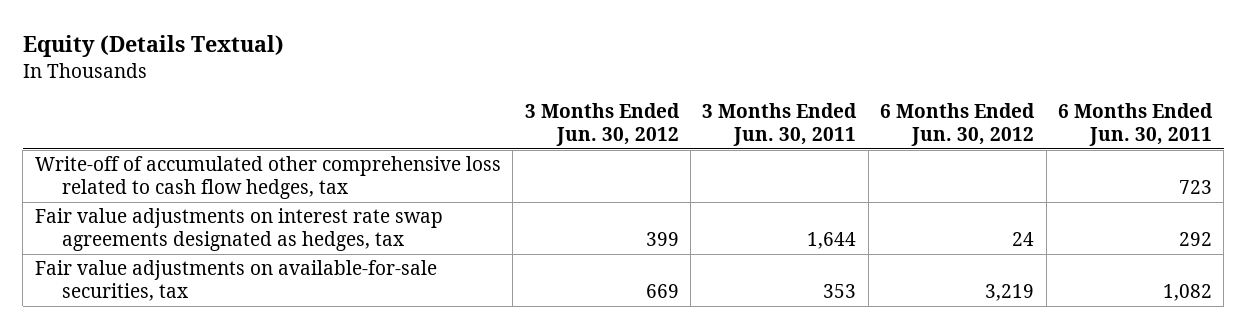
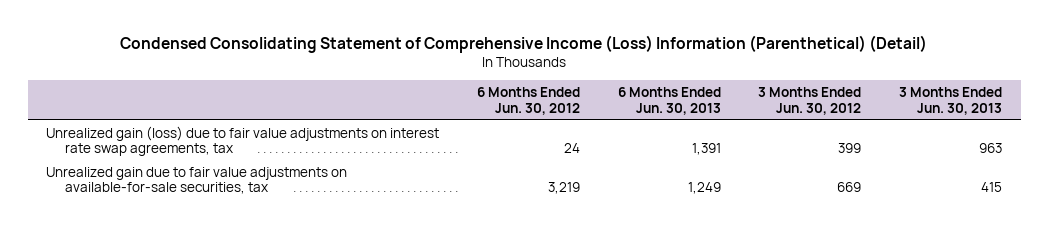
[22,35,284,58] Equity (Details Textual) -> [120,34,928,53] Condensed Consolidating Statement of Comprehensive Income (Loss) Information (Parenthetical) (Detail)
[702,103,858,147] 3 Months Ended Jun. 30, 2011 -> none
[1058,103,1214,147] 6 Months Ended Jun. 30, 2011 -> none
none -> [617,87,721,115] 6 Months Ended Jun. 30, 2013
none -> [898,87,1002,115] 3 Months Ended Jun. 30, 2013
[34,156,501,200] Write-off of accumulated other comprehensive loss related to cash flow hedges, tax -> none
[34,208,443,252] Fair value adjustments on interest rate swap agreements designated as hedges, tax -> [46,125,440,157] Unrealized gain (loss) due to fair value adjustments on interest rate swap agreements, tax
[34,260,437,302] Fair value adjustments on available-for-sale securities, tax -> [46,166,348,195] Unrealized gain due to fair value adjustments on available-for-sale securities, tax

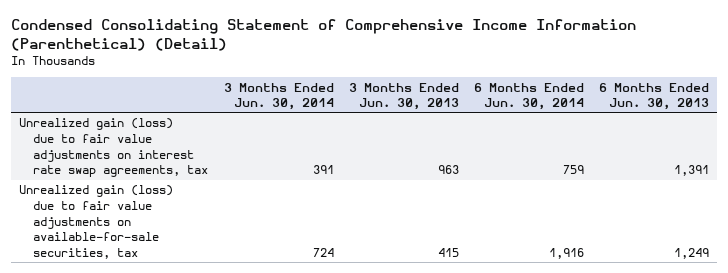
[120,34,928,53] Condensed Consolidating Statement of Comprehensive Income (Loss) Information (Parenthetical) (Detail) -> [11,18,637,51] Condensed Consolidating Statement of Comprehensive Income Information (Parenthetical) (Detail)
[476,87,580,115] 6 Months Ended Jun. 30, 2012 -> none
[758,87,862,115] 3 Months Ended Jun. 30, 2012 -> none
none -> [223,82,334,111] 3 Months Ended Jun. 30, 2014
none -> [474,82,585,111] 6 Months Ended Jun. 30, 2014
[46,166,348,195] Unrealized gain due to fair value adjustments on available-for-sale securities, tax -> [18,185,173,260] Unrealized gain (loss) due to fair value adjustments on available-for-sale securities, tax

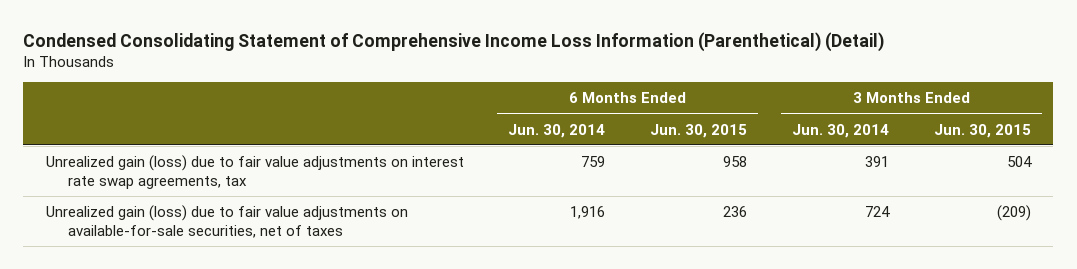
[11,18,637,51] Condensed Consolidating Statement of Comprehensive Income Information (Parenthetical) (Detail) -> [23,31,885,52] Condensed Consolidating Statement of Comprehensive Income Loss Information (Parenthetical) (Detail)
[348,82,459,111] 3 Months Ended Jun. 30, 2013 -> none
[599,82,710,111] 6 Months Ended Jun. 30, 2013 -> none
none -> [650,123,748,138] Jun. 30, 2015
none -> [933,123,1031,138] Jun. 30, 2015
[18,185,173,260] Unrealized gain (loss) due to fair value adjustments on available-for-sale securities, tax -> [45,205,408,239] Unrealized gain (loss) due to fair value adjustments on available-for-sale securities, net of taxes

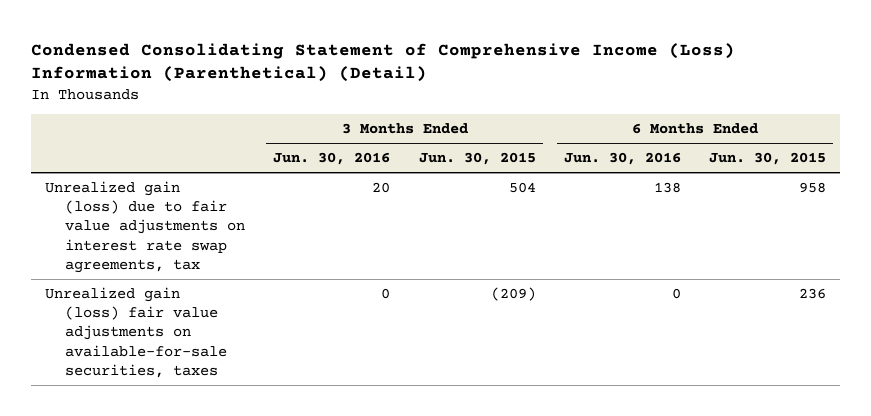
[23,31,885,52] Condensed Consolidating Statement of Comprehensive Income Loss Information (Parenthetical) (Detail) -> [30,42,735,83] Condensed Consolidating Statement of Comprehensive Income (Loss) Information (Parenthetical) (Detail)
[508,123,606,138] Jun. 30, 2014 -> none
[792,123,890,138] Jun. 30, 2014 -> none
none -> [273,152,391,166] Jun. 30, 2016
none -> [563,152,681,166] Jun. 30, 2016
[45,205,408,239] Unrealized gain (loss) due to fair value adjustments on available-for-sale securities, net of taxes -> [44,286,228,378] Unrealized gain (loss) fair value adjustments on available-for-sale securities, taxes

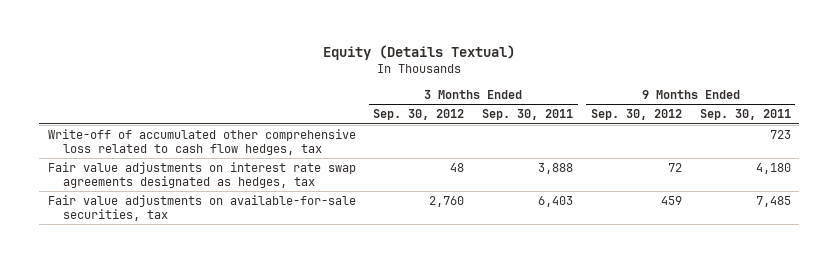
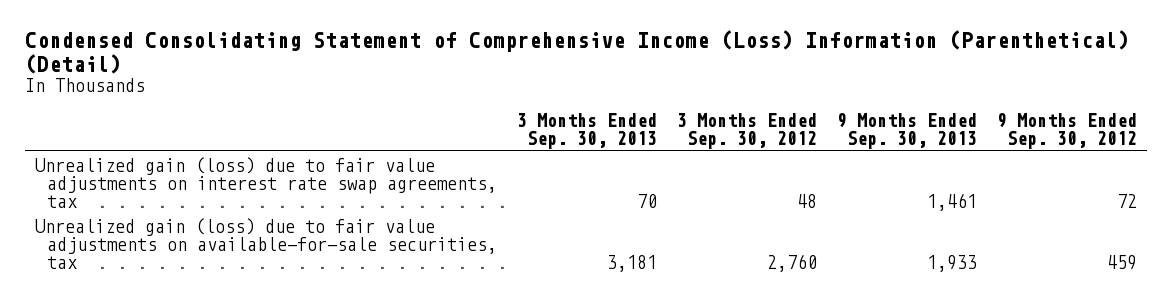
[323,45,516,61] Equity (Details Textual) -> [24,30,1129,74] Condensed Consolidating Statement of Comprehensive Income (Loss) Information (Parenthetical) (Detail)
[482,109,574,121] Sep. 30, 2011 -> none
[699,109,791,121] Sep. 30, 2011 -> none
none -> [517,113,658,150] 3 Months Ended Sep. 30, 2013
none -> [837,113,978,150] 9 Months Ended Sep. 30, 2013
[47,129,356,155] Write-off of accumulated other comprehensive loss related to cash flow hedges, tax -> none
[47,162,356,188] Fair value adjustments on interest rate swap agreements designated as hedges, tax -> [34,156,498,208] Unrealized gain (loss) due to fair value adjustments on interest rate swap agreements, tax
[47,195,356,221] Fair value adjustments on available-for-sale securities, tax -> [34,217,498,269] Unrealized gain (loss) due to fair value adjustments on available-for-sale securities, tax

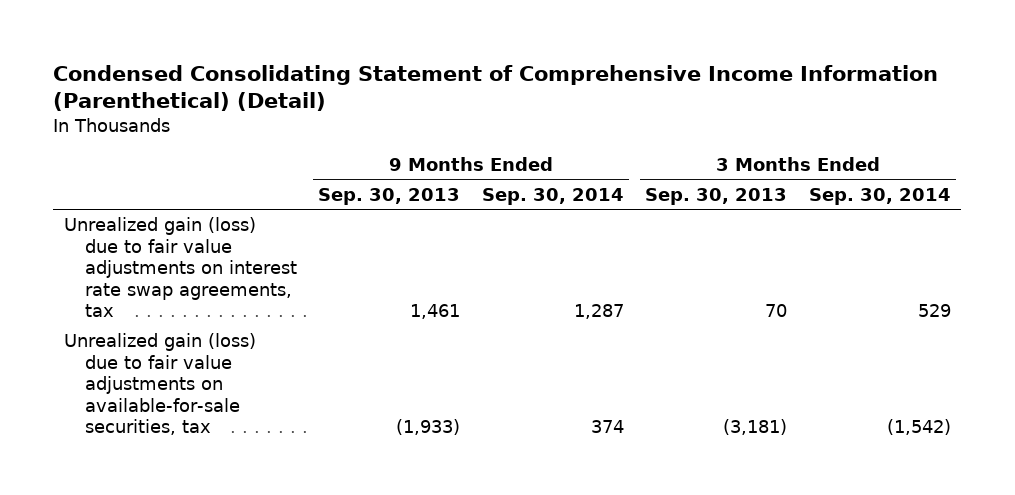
[24,30,1129,74] Condensed Consolidating Statement of Comprehensive Income (Loss) Information (Parenthetical) (Detail) -> [53,64,939,112] Condensed Consolidating Statement of Comprehensive Income Information (Parenthetical) (Detail)
[677,113,818,150] 3 Months Ended Sep. 30, 2012 -> none
[997,113,1138,150] 9 Months Ended Sep. 30, 2012 -> none
none -> [481,187,624,205] Sep. 30, 2014
none -> [808,187,951,205] Sep. 30, 2014
[607,254,658,272] 3,181 -> [723,419,788,436] (3,181)
[927,254,978,272] 1,933 -> [396,419,461,436] (1,933)

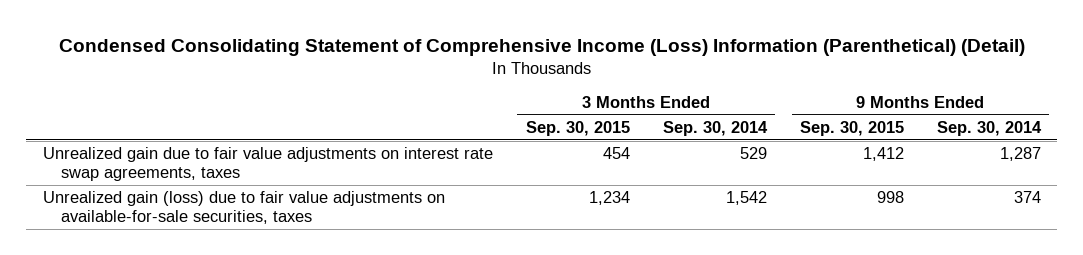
[53,64,939,112] Condensed Consolidating Statement of Comprehensive Income Information (Parenthetical) (Detail) -> [58,38,1025,56] Condensed Consolidating Statement of Comprehensive Income (Loss) Information (Parenthetical) (Detail)
[318,187,461,205] Sep. 30, 2013 -> none
[645,187,788,205] Sep. 30, 2013 -> none
none -> [525,120,630,136] Sep. 30, 2015
none -> [799,120,904,136] Sep. 30, 2015
[64,217,297,318] Unrealized gain (loss) due to fair value adjustments on interest rate swap agreements, tax -> [42,146,493,182] Unrealized gain due to fair value adjustments on interest rate swap agreements, taxes
[64,333,257,436] Unrealized gain (loss) due to fair value adjustments on available-for-sale securities, tax -> [42,190,445,225] Unrealized gain (loss) due to fair value adjustments on available-for-sale securities, taxes
[886,419,951,436] (1,542) -> [725,190,767,205] 1,542

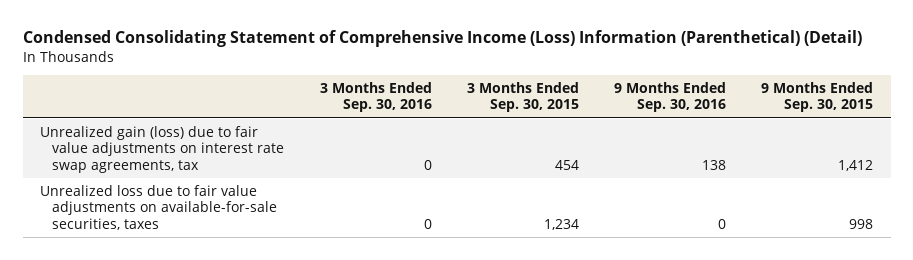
[662,120,768,136] Sep. 30, 2014 -> none
[936,120,1042,136] Sep. 30, 2014 -> none
none -> [319,81,432,113] 3 Months Ended Sep. 30, 2016
none -> [613,81,726,113] 9 Months Ended Sep. 30, 2016
[42,146,493,182] Unrealized gain due to fair value adjustments on interest rate swap agreements, taxes -> [40,125,285,173] Unrealized gain (loss) due to fair value adjustments on interest rate swap agreements, tax
[42,190,445,225] Unrealized gain (loss) due to fair value adjustments on available-for-sale securities, taxes -> [40,184,278,230] Unrealized loss due to fair value adjustments on available-for-sale securities, taxes

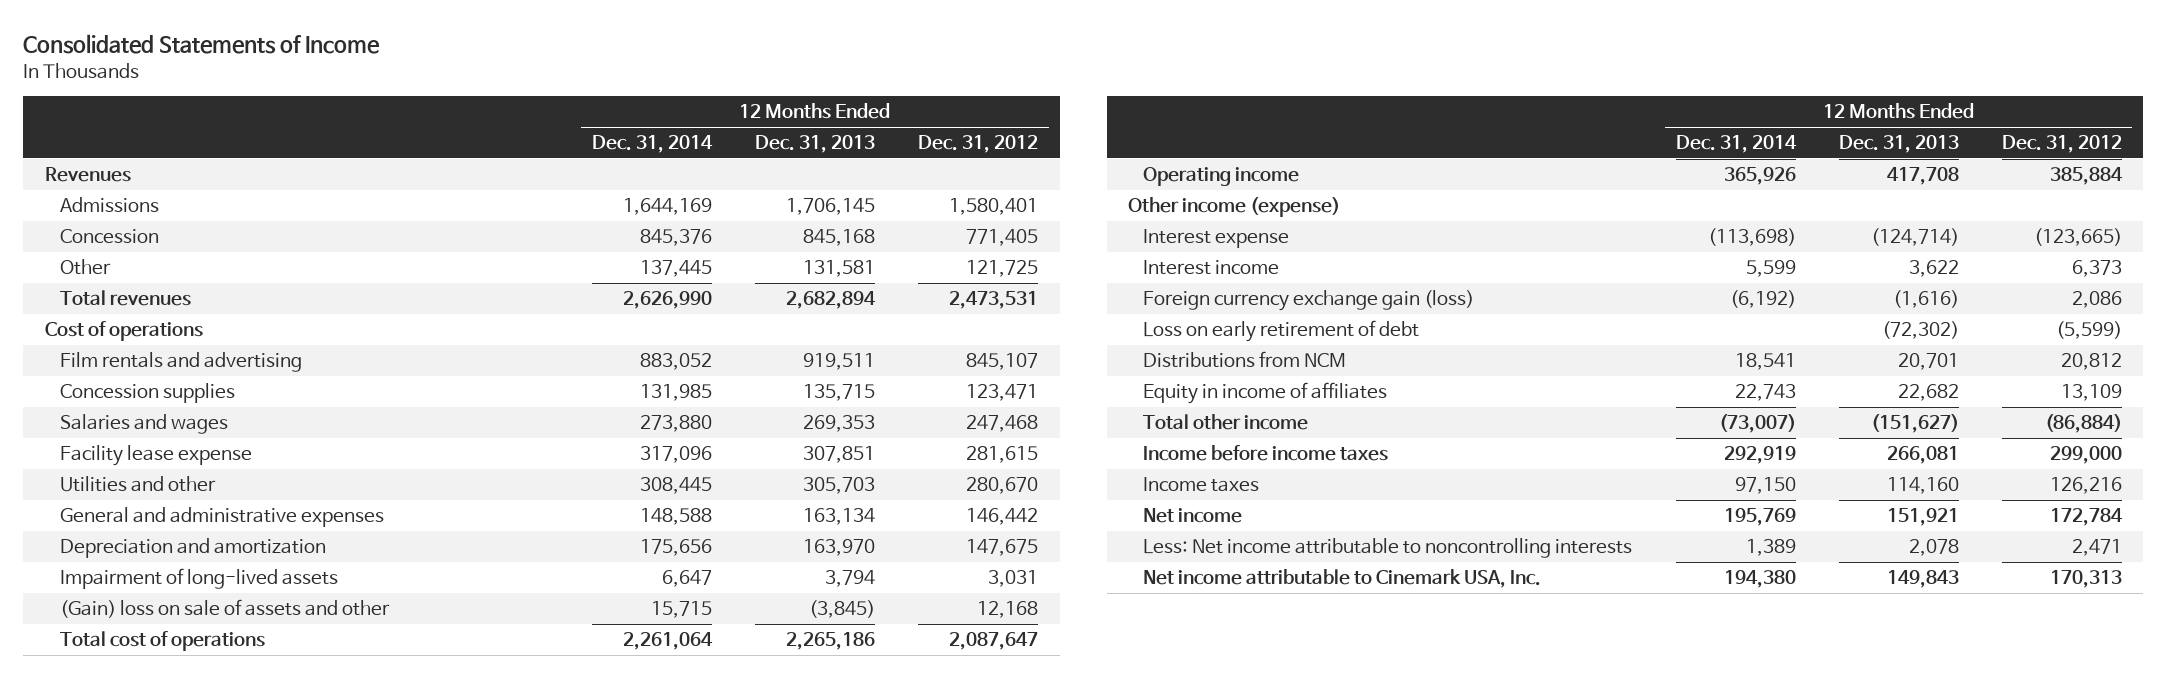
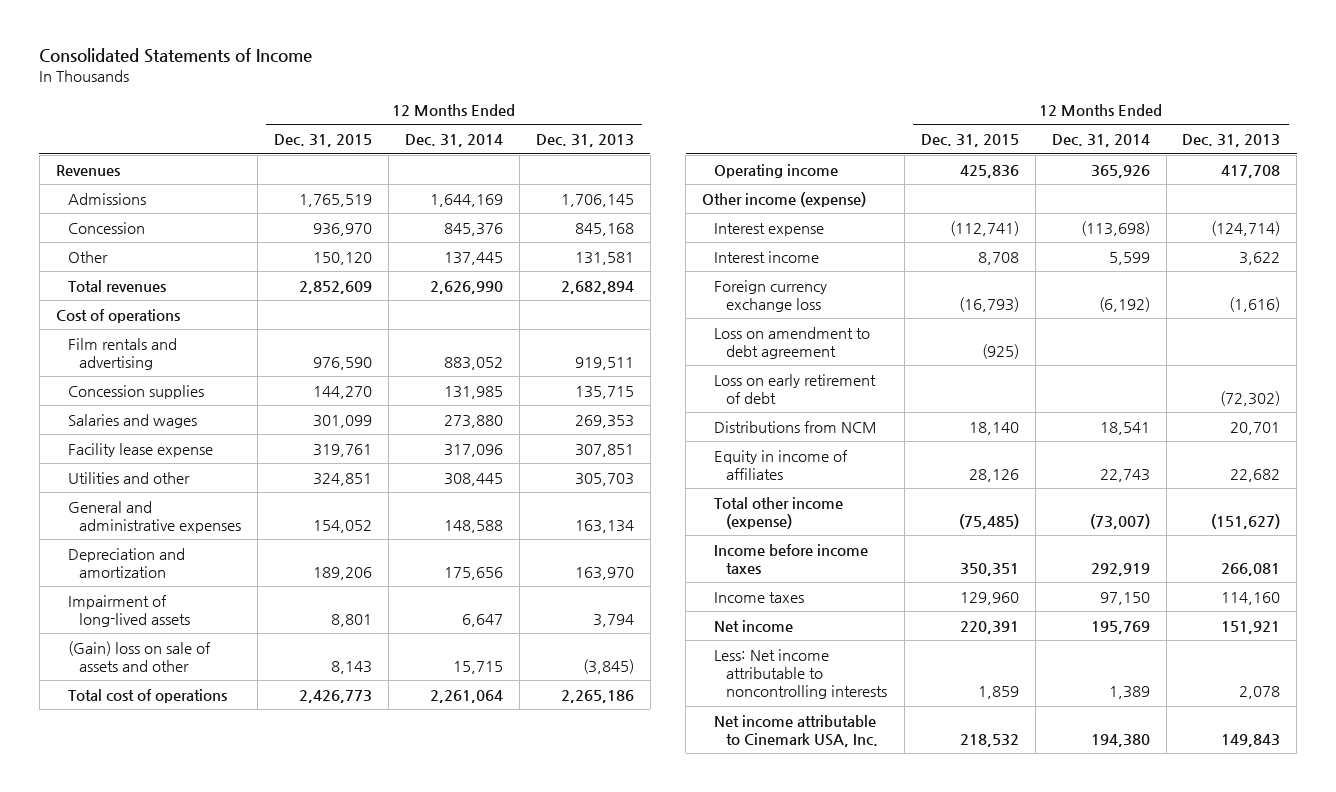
[918,135,1039,154] Dec. 31, 2012 -> none
none -> [274,134,373,148] Dec. 31, 2015
[1143,290,1475,312] Foreign currency exchange gain (loss) -> [714,279,828,312] Foreign currency exchange loss
none -> [714,326,871,359] Loss on amendment to debt agreement
[1143,414,1309,431] Total other income -> [714,496,844,529] Total other income (expense)

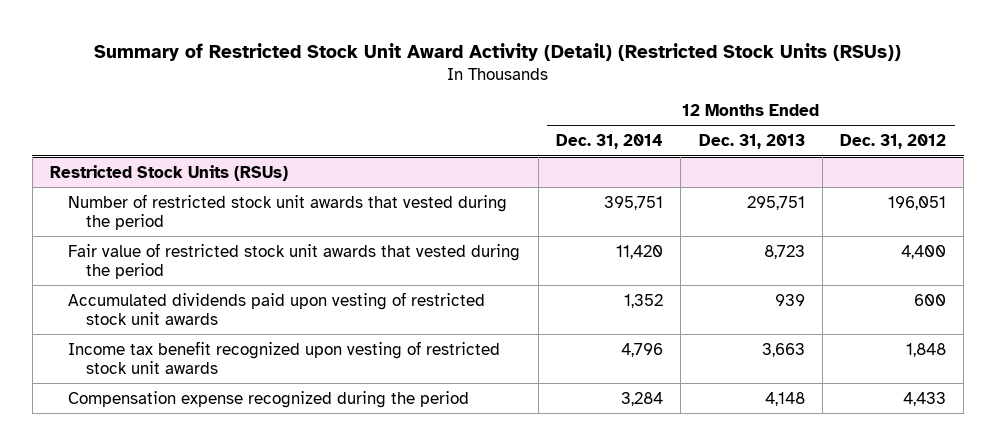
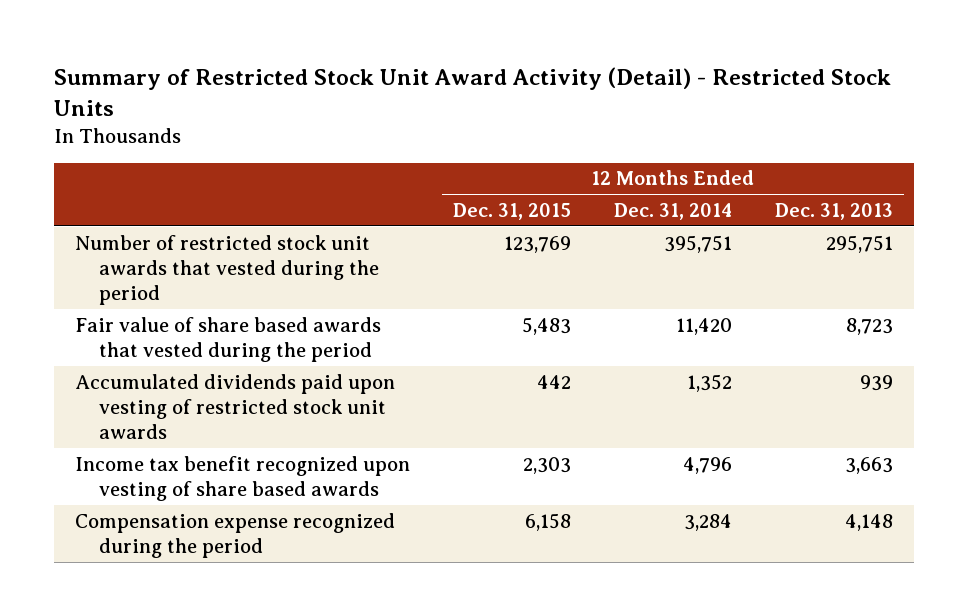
[94,42,902,61] Summary of Restricted Stock Unit Award Activity (Detail) (Restricted Stock Units (RSUs)) -> [53,66,891,116] Summary of Restricted Stock Unit Award Activity (Detail) - Restricted Stock Units
[840,134,947,150] Dec. 31, 2012 -> none
none -> [453,202,572,220] Dec. 31, 2015
[50,164,289,181] Restricted Stock Units (RSUs) -> none
[68,242,521,279] Fair value of restricted stock unit awards that vested during the period -> [75,316,382,362] Fair value of share based awards that vested during the period
[68,340,501,374] Income tax benefit recognized upon vesting of restricted stock unit awards -> [75,455,411,501] Income tax benefit recognized upon vesting of share based awards

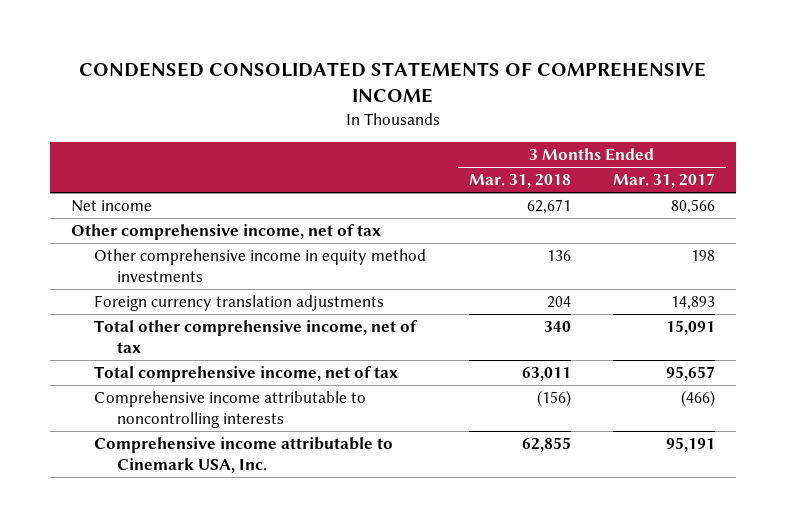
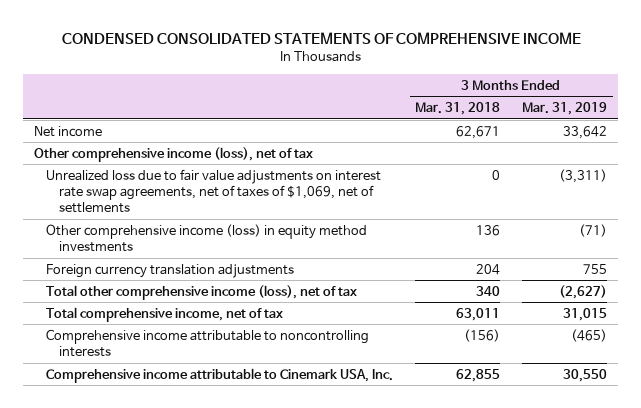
[613,173,716,189] Mar. 31, 2017 -> none
none -> [522,102,608,116] Mar. 31, 2019
[71,223,382,240] Other comprehensive income, net of tax -> [34,146,314,162] Other comprehensive income (loss), net of tax
none -> [46,168,382,214] Unrealized loss due to fair value adjustments on interest rate swap agreements, net of taxes of $1,069, net of settlements
[93,248,426,282] Other comprehensive income in equity method investments -> [46,223,368,253] Other comprehensive income (loss) in equity method investments
[93,319,418,353] Total other comprehensive income, net of tax -> [46,284,358,300] Total other comprehensive income (loss), net of tax

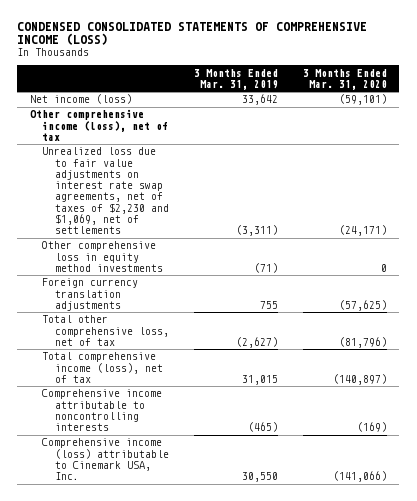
[61,31,581,44] CONDENSED CONSOLIDATED STATEMENTS OF COMPREHENSIVE INCOME -> [17,21,368,46] CONDENSED CONSOLIDATED STATEMENTS OF COMPREHENSIVE INCOME (LOSS)
[415,102,501,116] Mar. 31, 2018 -> none
none -> [302,68,387,90] 3 Months Ended Mar. 31, 2020
[34,125,103,137] Net income -> [29,94,132,105] Net income (loss)
[46,168,382,214] Unrealized loss due to fair value adjustments on interest rate swap agreements, net of taxes of $1,069, net of settlements -> [42,147,170,235] Unrealized loss due to fair value adjustments on interest rate swap agreements, net of taxes of $2,230 and $1,069, net of settlements
[46,223,368,253] Other comprehensive income (loss) in equity method investments -> [42,241,164,272] Other comprehensive loss in equity method investments
[46,284,358,300] Total other comprehensive income (loss), net of tax -> [42,315,170,346] Total other comprehensive loss, net of tax
[46,306,284,322] Total comprehensive income, net of tax -> [42,352,164,383] Total comprehensive income (loss), net of tax
[46,367,394,383] Comprehensive income attributable to Cinemark USA, Inc. -> [42,438,170,481] Comprehensive income (loss) attributable to Cinemark USA, Inc.

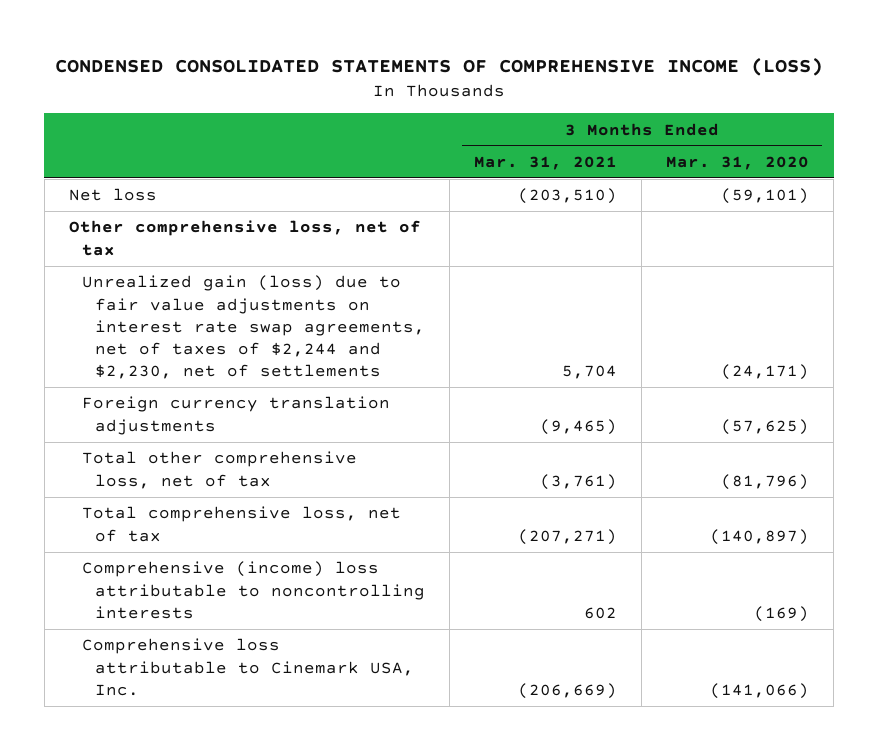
[193,68,278,90] 3 Months Ended Mar. 31, 2019 -> none
none -> [473,155,617,170] Mar. 31, 2021
[42,241,164,272] Other comprehensive loss in equity method investments -> none
[29,94,132,105] Net income (loss) -> [68,188,157,202] Net loss
[29,109,169,141] Other comprehensive income (loss), net of tax -> [68,220,421,256] Other comprehensive loss, net of tax
[42,147,170,235] Unrealized loss due to fair value adjustments on interest rate swap agreements, net of taxes of $2,230 and $1,069, net of settlements -> [81,275,425,380] Unrealized gain (loss) due to fair value adjustments on interest rate swap agreements, net of taxes of $2,244 and $2,230, net of settlements
[42,352,164,383] Total comprehensive income (loss), net of tax -> [81,506,401,542] Total comprehensive loss, net of tax
[42,389,163,432] Comprehensive income attributable to noncontrolling interests -> [81,561,425,619] Comprehensive (income) loss attributable to noncontrolling interests
[42,438,170,481] Comprehensive income (loss) attributable to Cinemark USA, Inc. -> [81,638,414,696] Comprehensive loss attributable to Cinemark USA, Inc.

